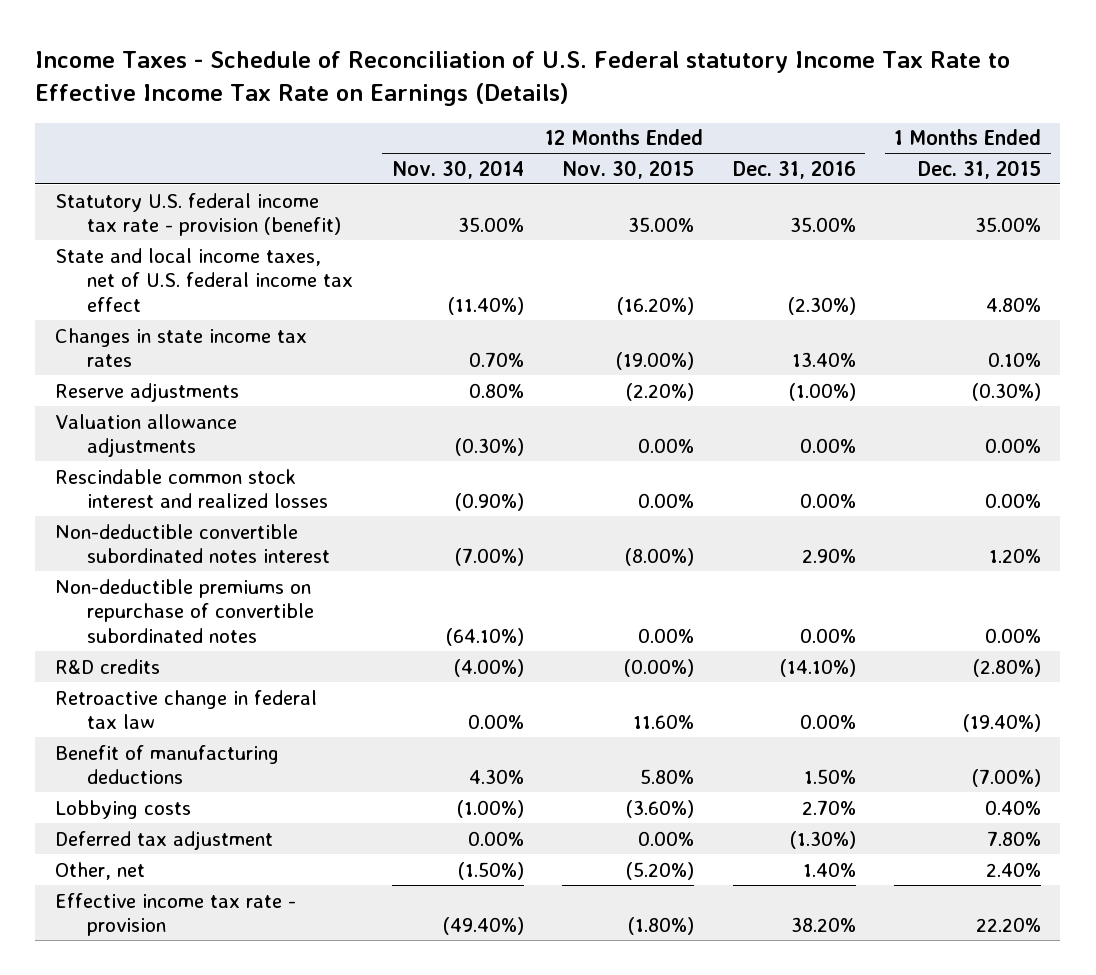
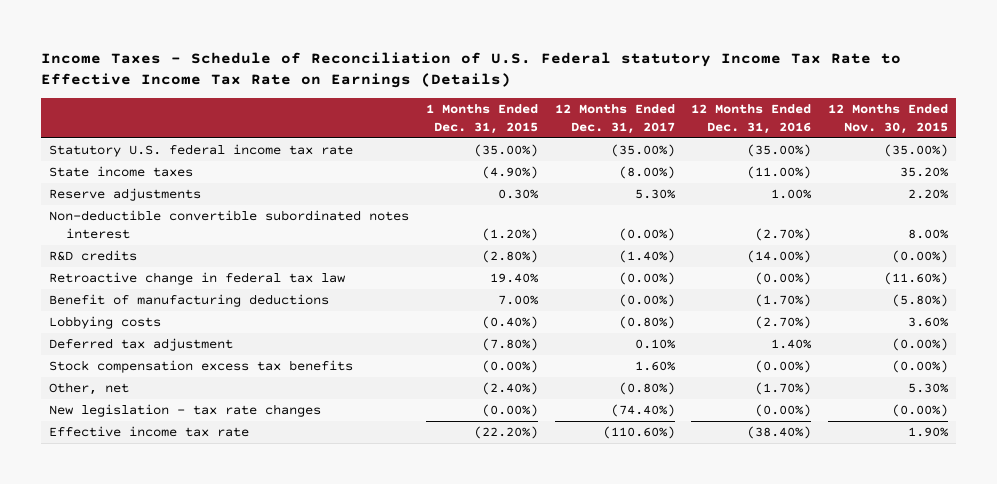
[391,159,524,179] Nov. 30, 2014 -> none
none -> [554,104,675,134] 12 Months Ended Dec. 31, 2017
[54,327,307,368] Changes in state income tax rates -> none
[54,413,237,458] Valuation allowance adjustments -> none
[54,468,329,509] Rescindable common stock interest and realized losses -> none
[54,578,315,643] Non-deductible premiums on repurchase of convertible subordinated notes -> none
[54,192,342,237] Statutory U.S. federal income tax rate - provision (benefit) -> [49,144,354,158] Statutory U.S. federal income tax rate
[628,217,695,233] 35.00% -> [883,144,948,158] (35.00%)
[789,217,856,233] 35.00% -> [747,144,812,158] (35.00%)
[975,217,1042,233] 35.00% -> [473,144,538,158] (35.00%)
[54,247,354,312] State and local income taxes, net of U.S. federal income tax effect -> [49,166,194,178] State income taxes
[617,296,695,315] (16.20%) -> [899,167,949,178] 35.20%
[787,296,856,315] (2.30%) -> [747,166,812,180] (11.00%)
[986,296,1042,312] 4.80% -> [481,166,538,180] (4.90%)
[626,382,695,401] (2.20%) -> [907,189,949,200] 2.20%
[788,382,856,401] (1.00%) -> [771,189,813,200] 1.00%
[972,382,1042,401] (0.30%) -> [497,189,539,200] 0.30%
[625,548,695,567] (8.00%) -> [907,228,949,239] 8.00%
[801,548,856,564] 2.90% -> [755,227,812,241] (2.70%)
[989,548,1042,564] 1.20% -> [481,227,538,241] (1.20%)
[779,658,856,677] (14.10%) -> [747,250,812,264] (14.00%)
[633,714,695,730] 11.60% -> [883,272,948,286] (11.60%)
[799,714,856,730] 0.00% -> [755,272,812,286] (0.00%)
[963,714,1042,733] (19.40%) -> [489,273,539,284] 19.40%
[640,769,695,785] 5.80% -> [891,294,948,308] (5.80%)
[803,769,856,785] 1.50% -> [755,294,812,308] (1.70%)
[972,769,1042,788] (7.00%) -> [497,295,539,306] 7.00%
[626,799,695,818] (3.60%) -> [907,317,949,328] 3.60%
[801,799,856,815] 2.70% -> [755,316,812,330] (2.70%)
[985,799,1042,815] 0.40% -> [481,316,538,330] (0.40%)
[638,830,695,846] 0.00% -> [891,338,948,352] (0.00%)
[789,830,856,849] (1.30%) -> [771,339,813,350] 1.40%
[987,830,1042,846] 7.80% -> [481,338,538,352] (7.80%)
none -> [49,360,354,374] Stock compensation excess tax benefits
[626,861,695,880] (5.20%) -> [907,383,949,394] 5.30%
[802,861,856,877] 1.40% -> [755,382,812,396] (1.70%)
[986,861,1042,877] 2.40% -> [481,382,538,396] (2.40%)
none -> [49,404,322,418] New legislation - tax rate changes
[54,892,296,937] Effective income tax rate - provision -> [49,426,250,438] Effective income tax rate
[628,917,695,936] (1.80%) -> [907,427,949,438] 1.90%
[790,917,856,933] 38.20% -> [747,426,812,440] (38.40%)
[976,917,1042,933] 22.20% -> [473,426,538,440] (22.20%)

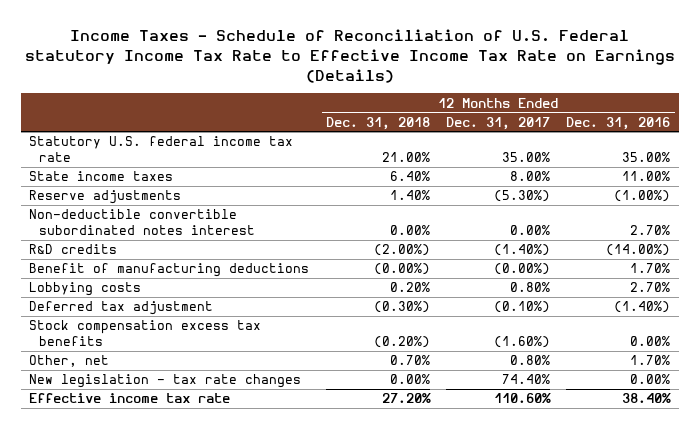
[425,104,538,134] 1 Months Ended Dec. 31, 2015 -> none
[827,104,948,134] 12 Months Ended Nov. 30, 2015 -> none
none -> [325,116,430,130] Dec. 31, 2018
[610,144,675,158] (35.00%) -> [502,152,551,163] 35.00%
[747,144,812,158] (35.00%) -> [622,152,671,163] 35.00%
[618,166,675,180] (8.00%) -> [510,171,551,182] 8.00%
[747,166,812,180] (11.00%) -> [622,171,671,182] 11.00%
[634,189,676,200] 5.30% -> [494,190,551,203] (5.30%)
[771,189,813,200] 1.00% -> [614,190,671,203] (1.00%)
[618,227,675,241] (0.00%) -> [510,225,551,236] 0.00%
[755,227,812,241] (2.70%) -> [630,225,671,236] 2.70%
[49,272,347,286] Retroactive change in federal tax law -> none
[755,294,812,308] (1.70%) -> [630,263,671,274] 1.70%
[618,316,675,330] (0.80%) -> [510,282,551,293] 0.80%
[755,316,812,330] (2.70%) -> [630,282,671,293] 2.70%
[634,339,676,350] 0.10% -> [494,301,551,314] (0.10%)
[771,339,813,350] 1.40% -> [614,301,671,314] (1.40%)
[634,361,676,372] 1.60% -> [494,336,551,349] (1.60%)
[755,360,812,374] (0.00%) -> [630,336,671,347] 0.00%
[618,382,675,396] (0.80%) -> [510,355,551,366] 0.80%
[755,382,812,396] (1.70%) -> [630,355,671,366] 1.70%
[610,404,675,418] (74.40%) -> [502,374,551,385] 74.40%
[755,404,812,418] (0.00%) -> [630,374,671,385] 0.00%
[602,426,675,440] (110.60%) -> [494,393,552,404] 110.60%
[747,426,812,440] (38.40%) -> [622,393,672,404] 38.40%

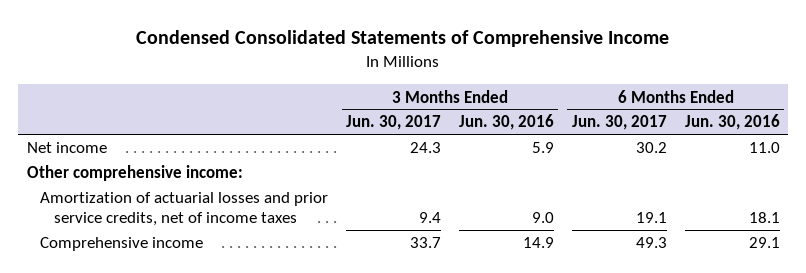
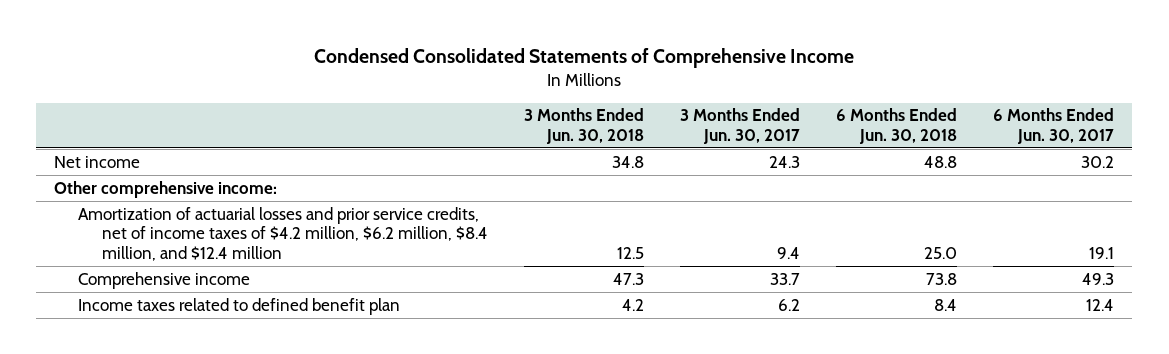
[458,114,554,131] Jun. 30, 2016 -> none
[684,114,780,131] Jun. 30, 2016 -> none
none -> [523,108,644,145] 3 Months Ended Jun. 30, 2018
none -> [836,108,958,145] 6 Months Ended Jun. 30, 2018
[40,192,329,227] Amortization of actuarial losses and prior service credits, net of income taxes -> [78,206,488,262] Amortization of actuarial losses and prior service credits, net of income taxes of $4.2 million, $6.2 million, $8.4 million, and $12.4 million
none -> [78,297,401,315] Income taxes related to defined benefit plan

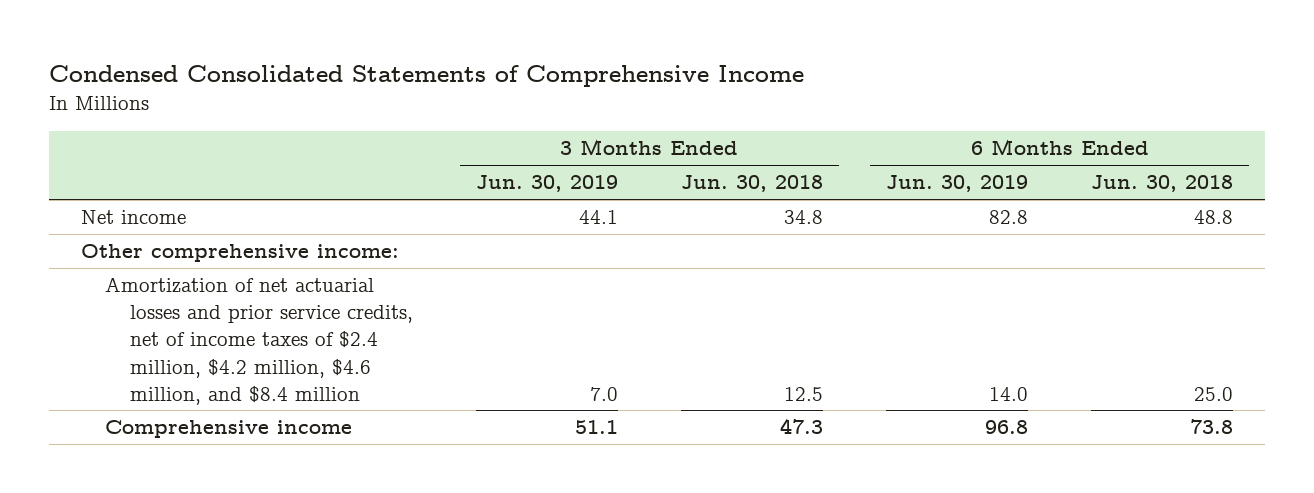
[680,108,801,145] 3 Months Ended Jun. 30, 2017 -> none
[993,108,1115,145] 6 Months Ended Jun. 30, 2017 -> none
none -> [475,175,618,193] Jun. 30, 2019
none -> [886,175,1029,193] Jun. 30, 2019
[78,206,488,262] Amortization of actuarial losses and prior service credits, net of income taxes of $4.2 million, $6.2 million, $8.4 million, and $12.4 million -> [105,277,413,405] Amortization of net actuarial losses and prior service credits, net of income taxes of $2.4 million, $4.2 million, $4.6 million, and $8.4 million
[78,297,401,315] Income taxes related to defined benefit plan -> none

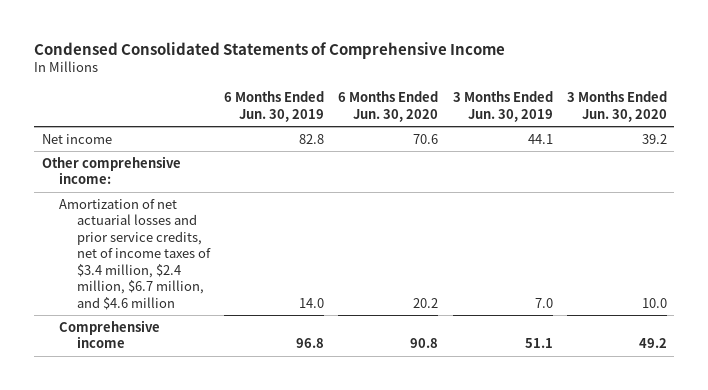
[681,175,824,193] Jun. 30, 2018 -> none
[1091,175,1234,193] Jun. 30, 2018 -> none
none -> [338,91,439,122] 6 Months Ended Jun. 30, 2020
none -> [566,91,667,122] 3 Months Ended Jun. 30, 2020
[105,277,413,405] Amortization of net actuarial losses and prior service credits, net of income taxes of $2.4 million, $4.2 million, $4.6 million, and $8.4 million -> [59,198,212,310] Amortization of net actuarial losses and prior service credits, net of income taxes of $3.4 million, $2.4 million, $6.7 million, and $4.6 million

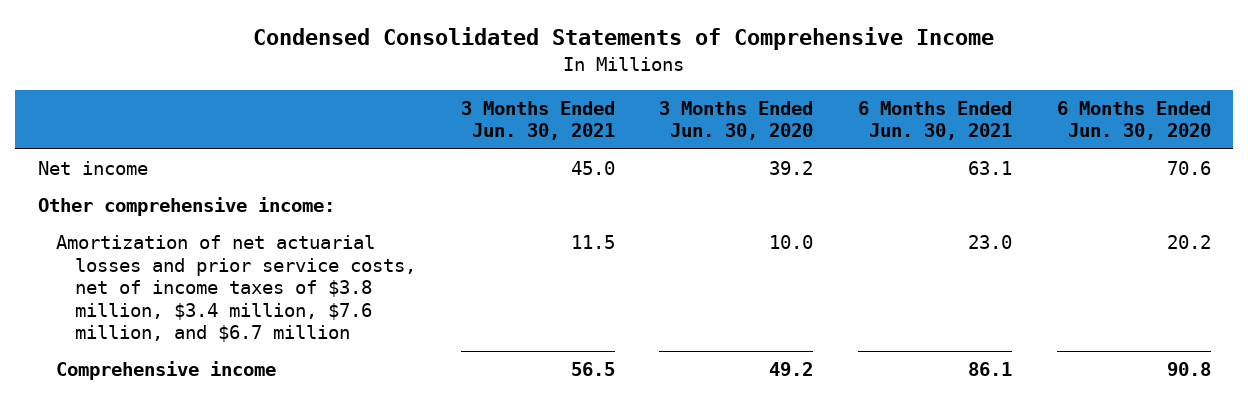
[224,91,325,122] 6 Months Ended Jun. 30, 2019 -> none
[452,91,553,122] 3 Months Ended Jun. 30, 2019 -> none
none -> [460,100,615,141] 3 Months Ended Jun. 30, 2021
none -> [857,100,1012,141] 6 Months Ended Jun. 30, 2021
[59,198,212,310] Amortization of net actuarial losses and prior service credits, net of income taxes of $3.4 million, $2.4 million, $6.7 million, and $4.6 million -> [56,235,416,343] Amortization of net actuarial losses and prior service costs, net of income taxes of $3.8 million, $3.4 million, $7.6 million, and $6.7 million

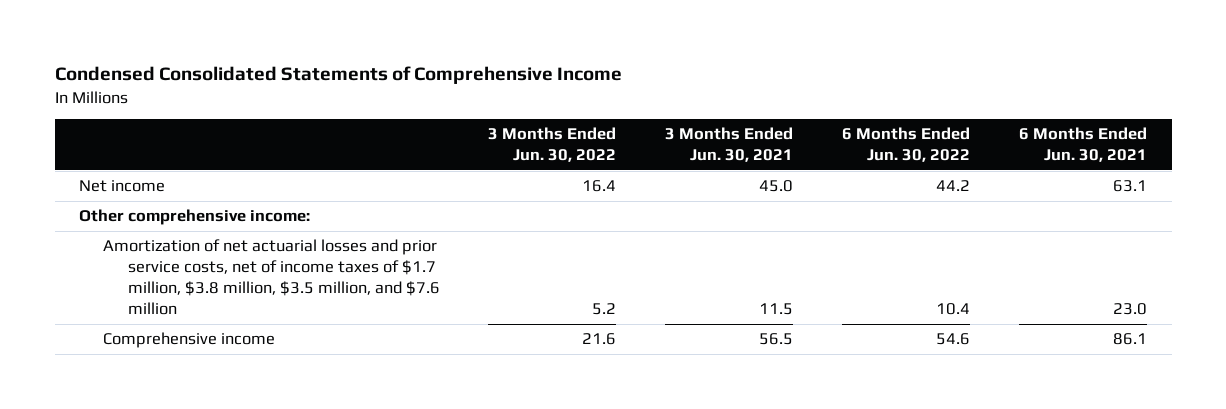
[659,100,814,141] 3 Months Ended Jun. 30, 2020 -> none
[1056,100,1211,141] 6 Months Ended Jun. 30, 2020 -> none
none -> [488,127,617,163] 3 Months Ended Jun. 30, 2022
none -> [842,127,971,163] 6 Months Ended Jun. 30, 2022
[56,235,416,343] Amortization of net actuarial losses and prior service costs, net of income taxes of $3.8 million, $3.4 million, $7.6 million, and $6.7 million -> [103,239,440,316] Amortization of net actuarial losses and prior service costs, net of income taxes of $1.7 million, $3.8 million, $3.5 million, and $7.6 million

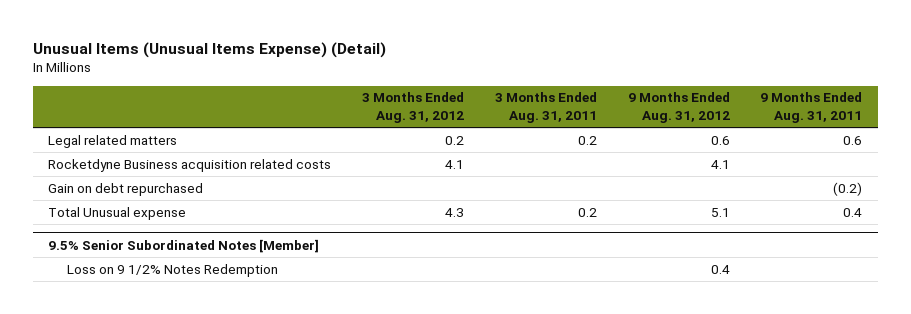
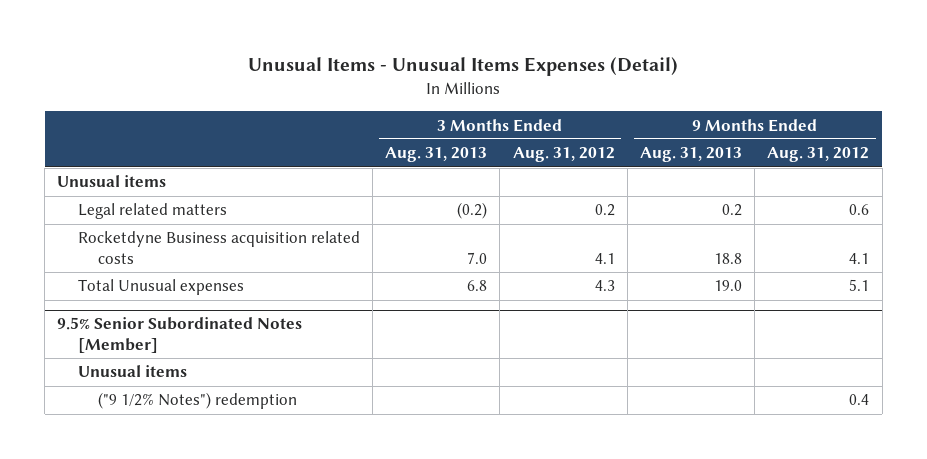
[33,42,387,59] Unusual Items (Unusual Items Expense) (Detail) -> [248,57,679,77] Unusual Items - Unusual Items Expenses (Detail)
[494,92,597,123] 3 Months Ended Aug. 31, 2011 -> none
[760,92,863,123] 9 Months Ended Aug. 31, 2011 -> none
none -> [385,147,488,163] Aug. 31, 2013
none -> [639,147,742,163] Aug. 31, 2013
none -> [57,175,167,188] Unusual items
[48,182,204,196] Gain on debt repurchased -> none
[48,206,187,220] Total Unusual expense -> [77,279,244,296] Total Unusual expenses
none -> [77,365,187,378] Unusual items
[67,263,279,277] Loss on 9 1/2% Notes Redemption -> [97,392,297,410] ("9 1/2% Notes") redemption

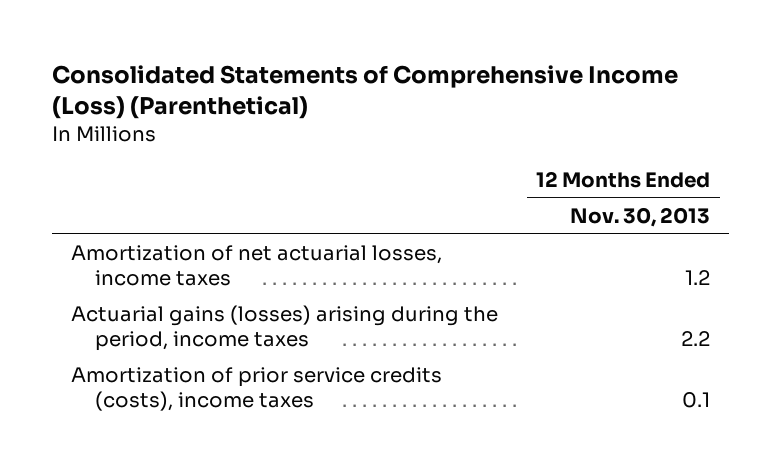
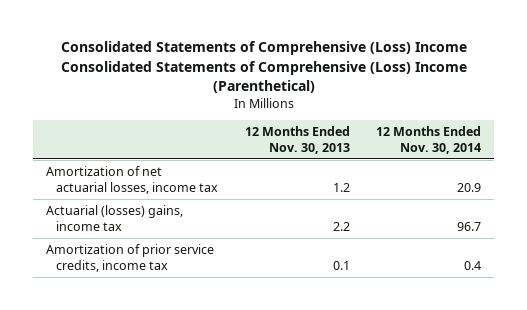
[51,64,678,120] Consolidated Statements of Comprehensive Income (Loss) (Parenthetical) -> [60,41,467,93] Consolidated Statements of Comprehensive (Loss) Income Consolidated Statements of Comprehensive (Loss) Income (Parenthetical)
none -> [376,125,482,154] 12 Months Ended Nov. 30, 2014
[70,245,442,286] Amortization of net actuarial losses, income taxes -> [46,165,219,194] Amortization of net actuarial losses, income tax
[70,305,498,351] Actuarial gains (losses) arising during the period, income taxes -> [46,204,184,231] Actuarial (losses) gains, income tax
[70,367,442,411] Amortization of prior service credits (costs), income taxes -> [46,243,215,272] Amortization of prior service credits, income tax

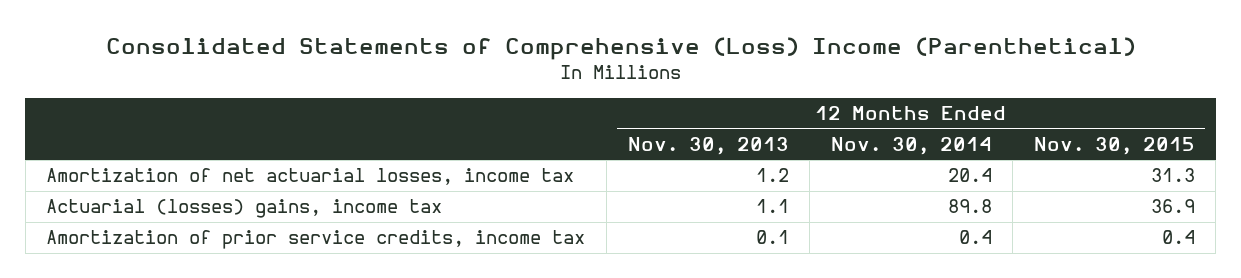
[60,41,467,93] Consolidated Statements of Comprehensive (Loss) Income Consolidated Statements of Comprehensive (Loss) Income (Parenthetical) -> [105,37,1136,61] Consolidated Statements of Comprehensive (Loss) Income (Parenthetical)
none -> [1033,137,1195,156] Nov. 30, 2015
[457,182,482,192] 20.9 -> [947,168,992,183] 20.4
[332,221,350,231] 2.2 -> [755,199,789,214] 1.1
[457,221,482,231] 96.7 -> [947,199,992,214] 89.8

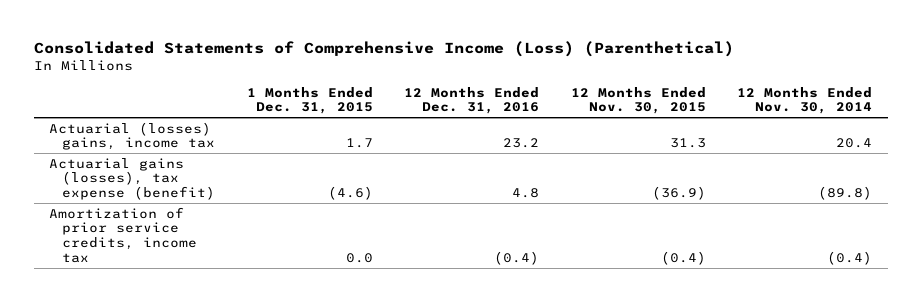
[105,37,1136,61] Consolidated Statements of Comprehensive (Loss) Income (Parenthetical) -> [33,40,734,57] Consolidated Statements of Comprehensive Income (Loss) (Parenthetical)
[627,137,789,156] Nov. 30, 2013 -> none
none -> [246,86,373,115] 1 Months Ended Dec. 31, 2015
none -> [404,86,540,115] 12 Months Ended Dec. 31, 2016
[46,168,575,186] Amortization of net actuarial losses, income tax -> none
[947,199,992,214] 89.8 -> [835,138,872,149] 20.4
[1150,199,1195,214] 36.9 -> [669,138,706,149] 31.3
none -> [49,157,216,200] Actuarial gains (losses), tax expense (benefit)
[958,230,992,245] 0.4 -> [826,250,872,265] (0.4)
[1161,230,1195,245] 0.4 -> [660,250,706,265] (0.4)

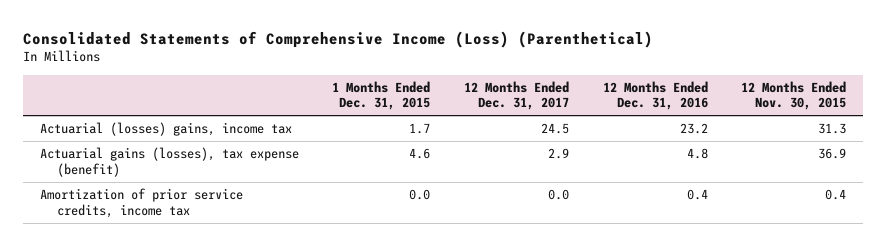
[736,86,872,115] 12 Months Ended Nov. 30, 2014 -> none
none -> [464,80,570,111] 12 Months Ended Dec. 31, 2017
[327,185,373,200] (4.6) -> [409,148,431,160] 4.6
[651,185,706,200] (36.9) -> [818,148,847,160] 36.9
[494,250,540,265] (0.4) -> [686,189,708,201] 0.4
[660,250,706,265] (0.4) -> [825,189,847,201] 0.4

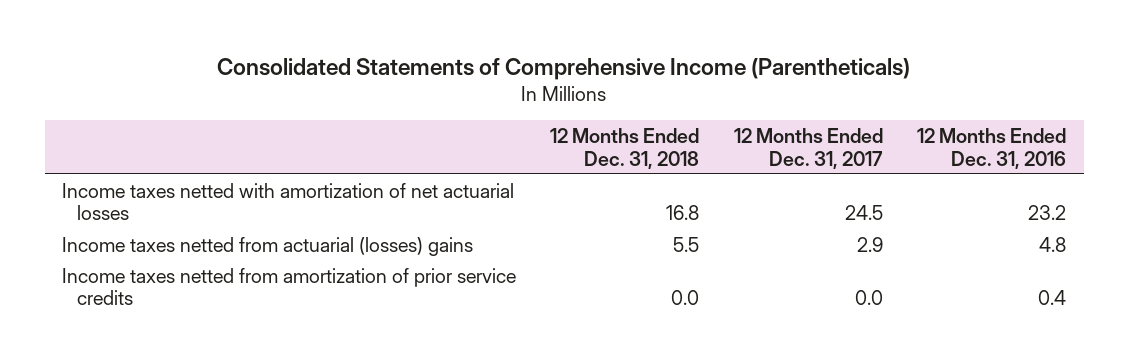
[23,30,654,48] Consolidated Statements of Comprehensive Income (Loss) (Parenthetical) -> [217,57,911,80] Consolidated Statements of Comprehensive Income (Parentheticals)
[332,80,431,111] 1 Months Ended Dec. 31, 2015 -> none
[741,80,847,111] 12 Months Ended Nov. 30, 2015 -> none
none -> [550,127,700,169] 12 Months Ended Dec. 31, 2018
[39,122,292,137] Actuarial (losses) gains, income tax -> [61,182,514,221] Income taxes netted with amortization of net actuarial losses
[39,147,299,177] Actuarial gains (losses), tax expense (benefit) -> [61,236,473,256] Income taxes netted from actuarial (losses) gains
[39,188,243,218] Amortization of prior service credits, income tax -> [61,267,516,306] Income taxes netted from amortization of prior service credits

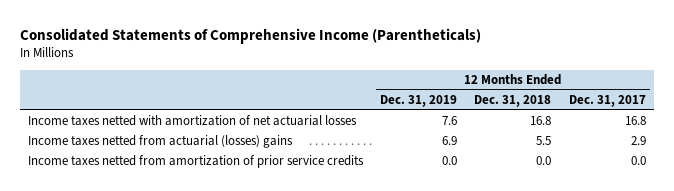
[917,127,1067,169] 12 Months Ended Dec. 31, 2016 -> none
none -> [380,94,458,107] Dec. 31, 2019
[844,205,883,221] 24.5 -> [624,116,646,126] 16.8

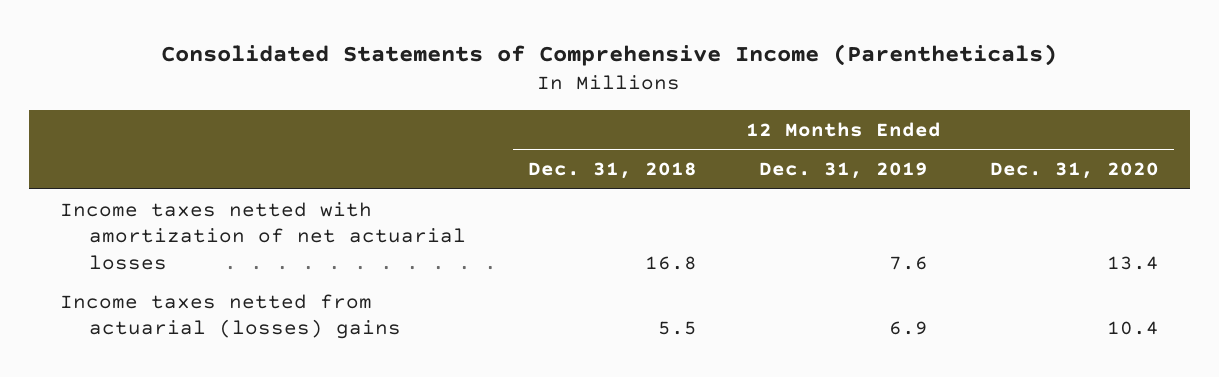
[568,94,646,107] Dec. 31, 2017 -> none
none -> [989,162,1159,180] Dec. 31, 2020
[28,155,365,169] Income taxes netted from amortization of prior service credits -> none

